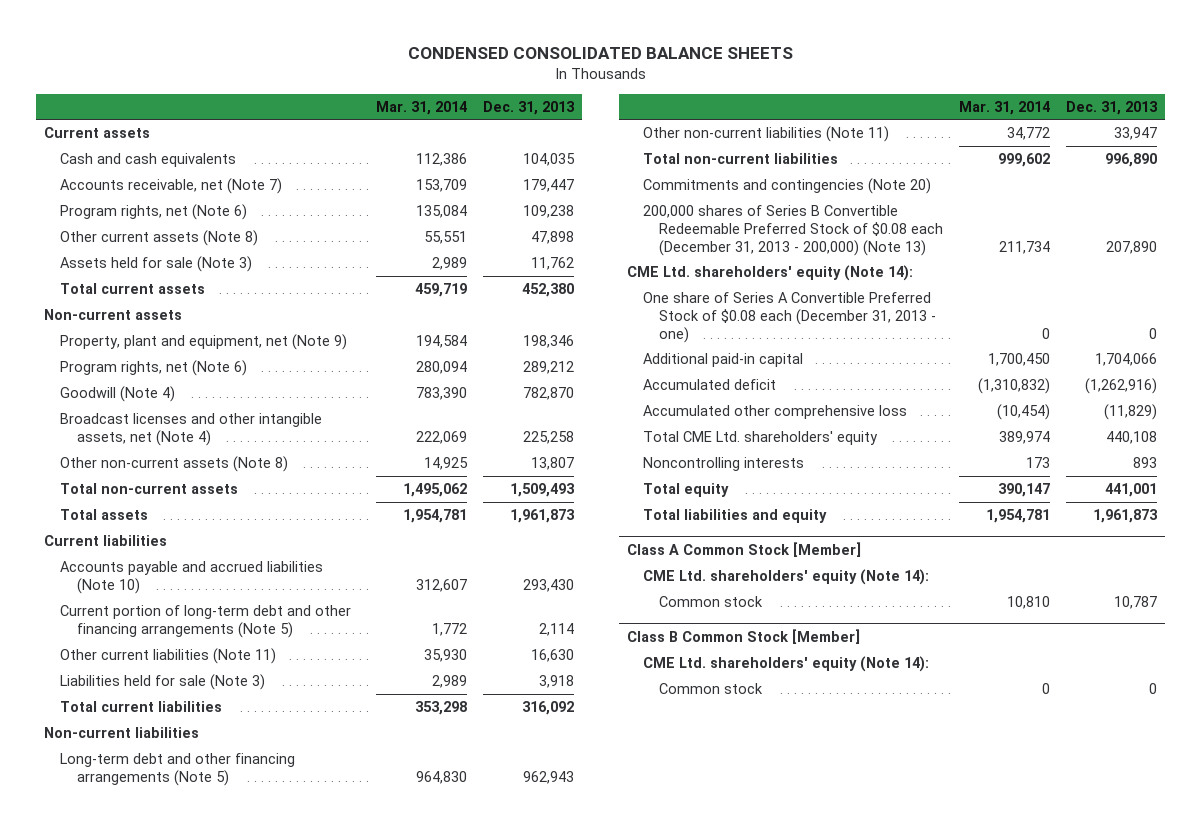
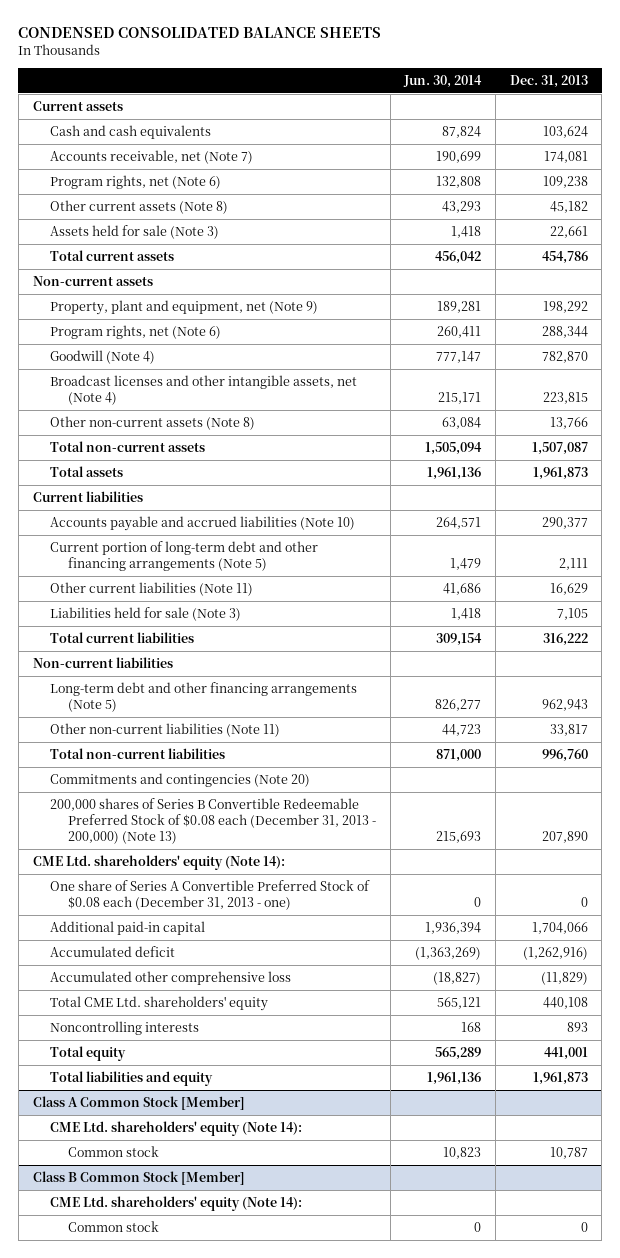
[376,100,468,115] Mar. 31, 2014 -> none
none -> [403,75,483,89] Jun. 30, 2014
[523,153,576,167] 104,035 -> [542,126,588,139] 103,624
[523,179,575,193] 179,447 -> [543,151,588,164] 174,081
[531,231,575,245] 47,898 -> [549,201,588,214] 45,182
[531,257,575,271] 11,762 -> [549,226,588,239] 22,661
[522,283,575,298] 452,380 -> [541,251,588,265] 454,786
[523,335,575,349] 198,346 -> [542,301,588,314] 198,292
[523,361,575,375] 289,212 -> [541,326,588,339] 288,344
[523,430,575,444] 225,258 -> [542,392,588,405] 223,815
[531,457,575,471] 13,807 -> [549,417,588,430] 13,766
[510,483,576,498] 1,509,493 -> [531,442,588,456] 1,507,087
[523,578,575,592] 293,430 -> [541,517,588,530] 290,377
[539,622,575,636] 2,114 -> [558,558,588,571] 2,111
[531,649,575,663] 16,630 -> [549,583,588,596] 16,629
[539,675,575,689] 3,918 -> [556,608,588,621] 7,105
[522,701,575,716] 316,092 -> [542,633,588,647] 316,222
[1114,127,1158,141] 33,947 -> [549,724,588,737] 33,817
[1105,153,1158,168] 996,890 -> [541,749,588,763] 996,760

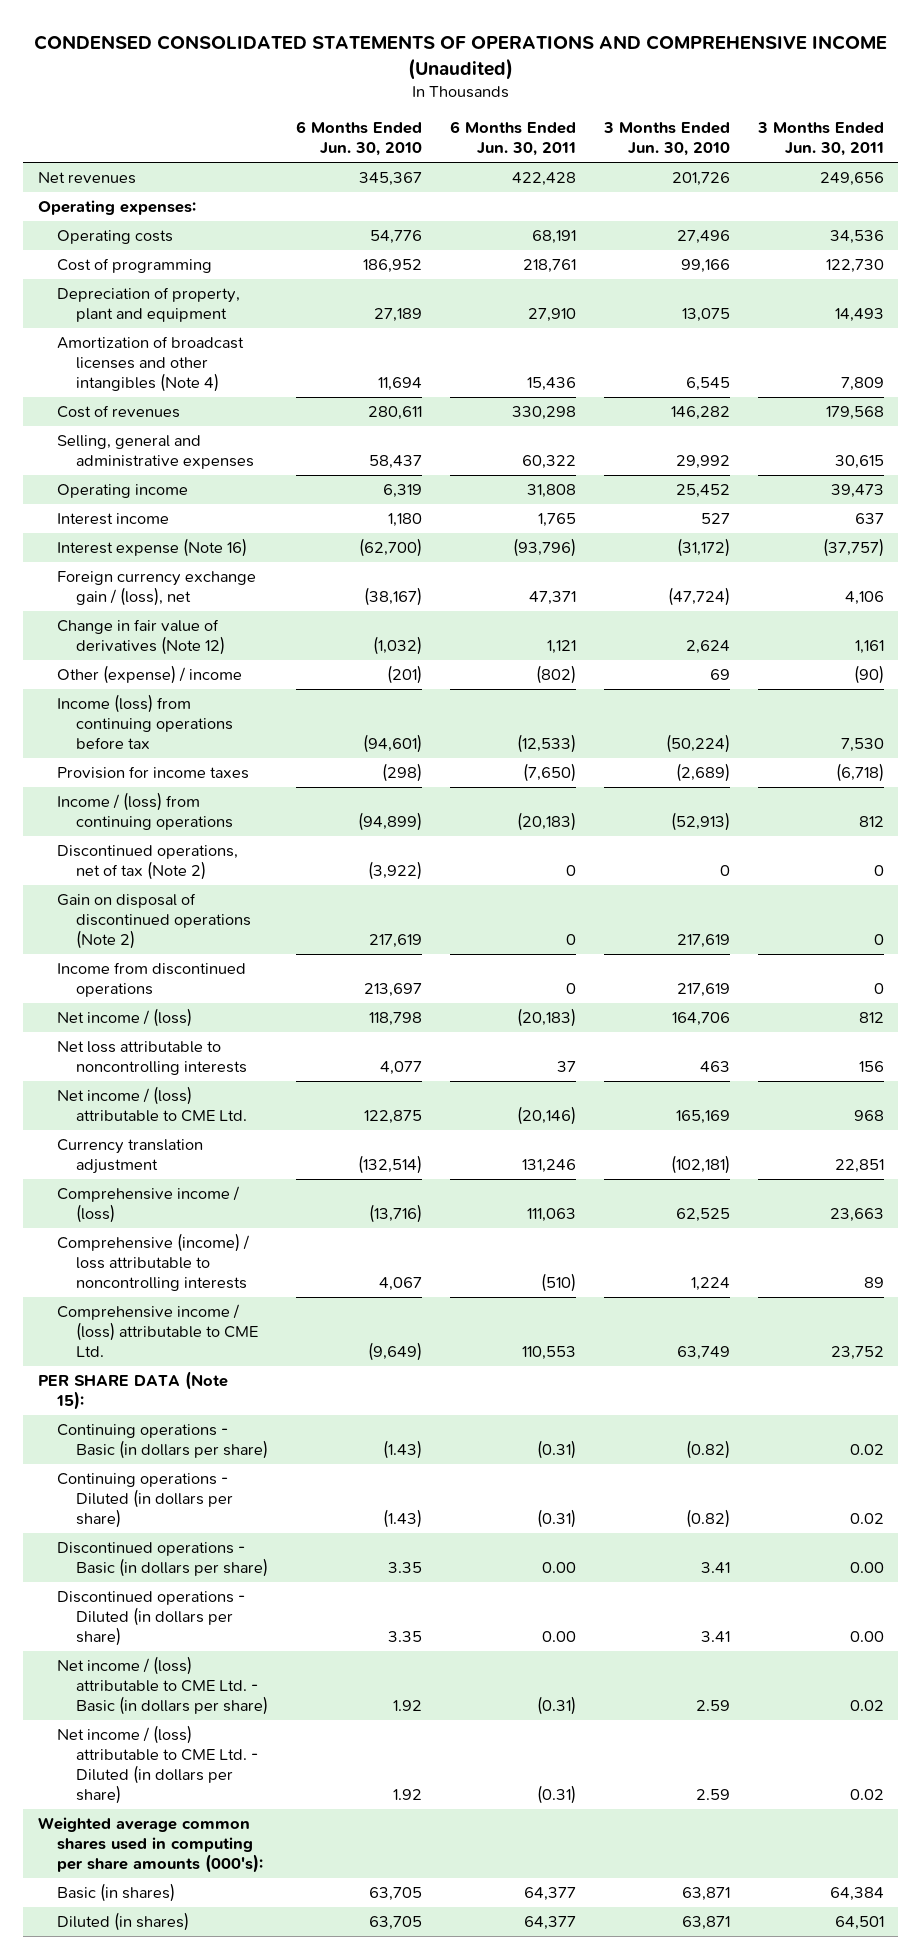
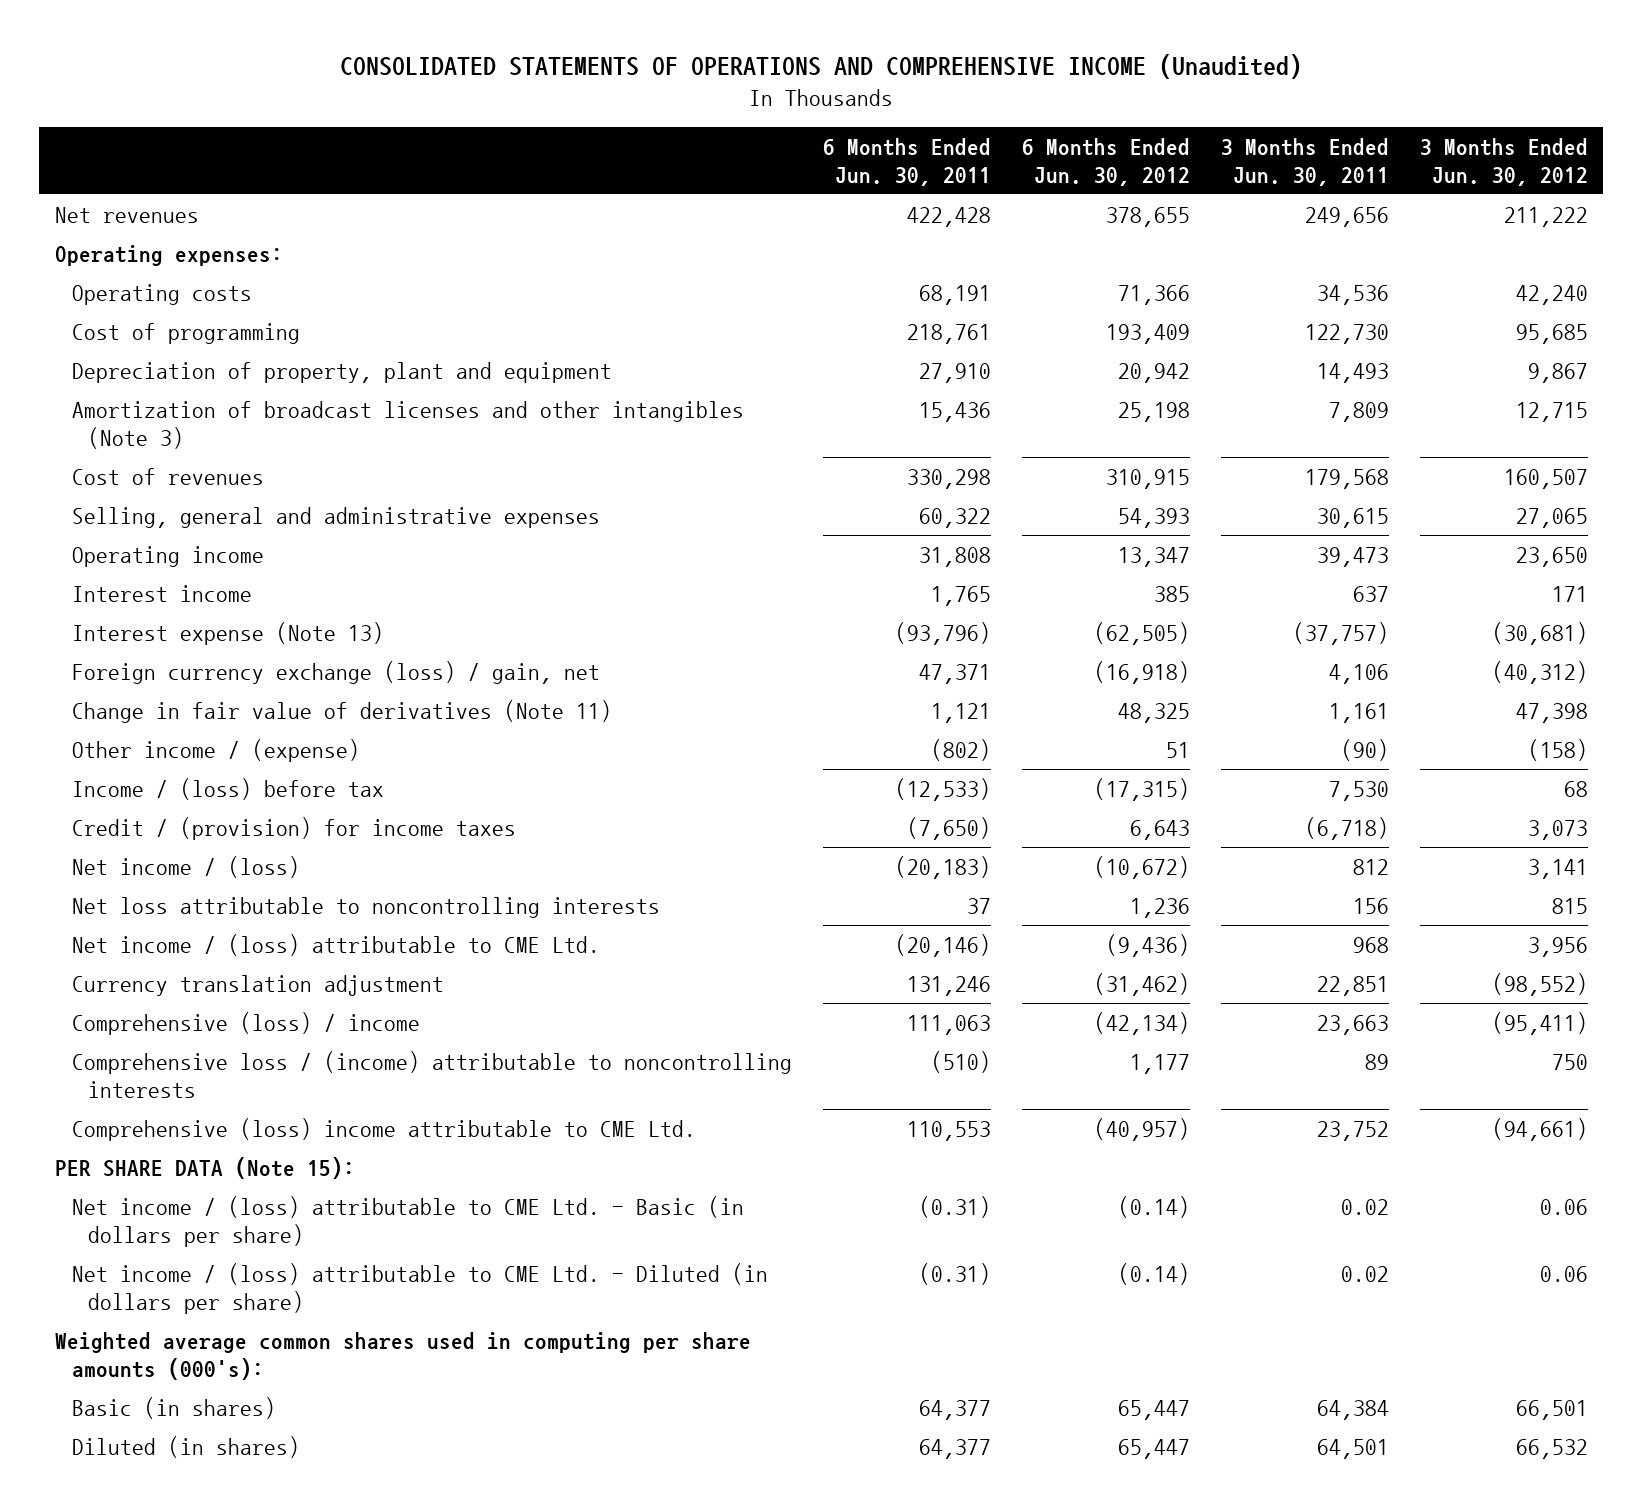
[33,35,887,80] CONDENSED CONSOLIDATED STATEMENTS OF OPERATIONS AND COMPREHENSIVE INCOME (Unaudited) -> [340,54,1303,80] CONSOLIDATED STATEMENTS OF OPERATIONS AND COMPREHENSIVE INCOME (Unaudited)
[295,121,422,157] 6 Months Ended Jun. 30, 2010 -> none
[603,122,731,157] 3 Months Ended Jun. 30, 2010 -> none
none -> [1021,137,1190,186] 6 Months Ended Jun. 30, 2012
none -> [1419,137,1588,186] 3 Months Ended Jun. 30, 2012
[56,336,244,393] Amortization of broadcast licenses and other intangibles (Note 4) -> [71,400,744,449] Amortization of broadcast licenses and other intangibles (Note 3)
[56,792,233,831] Income / (loss) from continuing operations -> none
[56,845,238,881] Discontinued operations, net of tax (Note 2) -> none
[56,893,251,950] Gain on disposal of discontinued operations (Note 2) -> none
[56,962,246,998] Income from discontinued operations -> none
[56,538,247,558] Interest expense (Note 16) -> [71,621,384,645] Interest expense (Note 13)
[56,571,256,607] Foreign currency exchange gain / (loss), net -> [71,660,600,684] Foreign currency exchange (loss) / gain, net
[56,619,225,656] Change in fair value of derivatives (Note 12) -> [71,699,612,723] Change in fair value of derivatives (Note 11)
[56,665,242,685] Other (expense) / income -> [71,738,360,762] Other income / (expense)
[56,694,233,750] Income (loss) from continuing operations before tax -> [71,777,384,800] Income / (loss) before tax
[56,766,249,780] Provision for income taxes -> [71,816,516,840] Credit / (provision) for income taxes
[56,1186,240,1224] Comprehensive income / (loss) -> [71,1011,420,1035] Comprehensive (loss) / income
[56,1233,250,1292] Comprehensive (income) / loss attributable to noncontrolling interests -> [71,1050,792,1098] Comprehensive loss / (income) attributable to noncontrolling interests
[56,1304,258,1358] Comprehensive income / (loss) attributable to CME Ltd. -> [71,1117,696,1141] Comprehensive (loss) income attributable to CME Ltd.
[56,1424,268,1460] Continuing operations - Basic (in dollars per share) -> none
[56,1473,233,1529] Continuing operations - Diluted (in dollars per share) -> none
[56,1542,268,1578] Discontinued operations - Basic (in dollars per share) -> none
[56,1591,245,1647] Discontinued operations - Diluted (in dollars per share) -> none

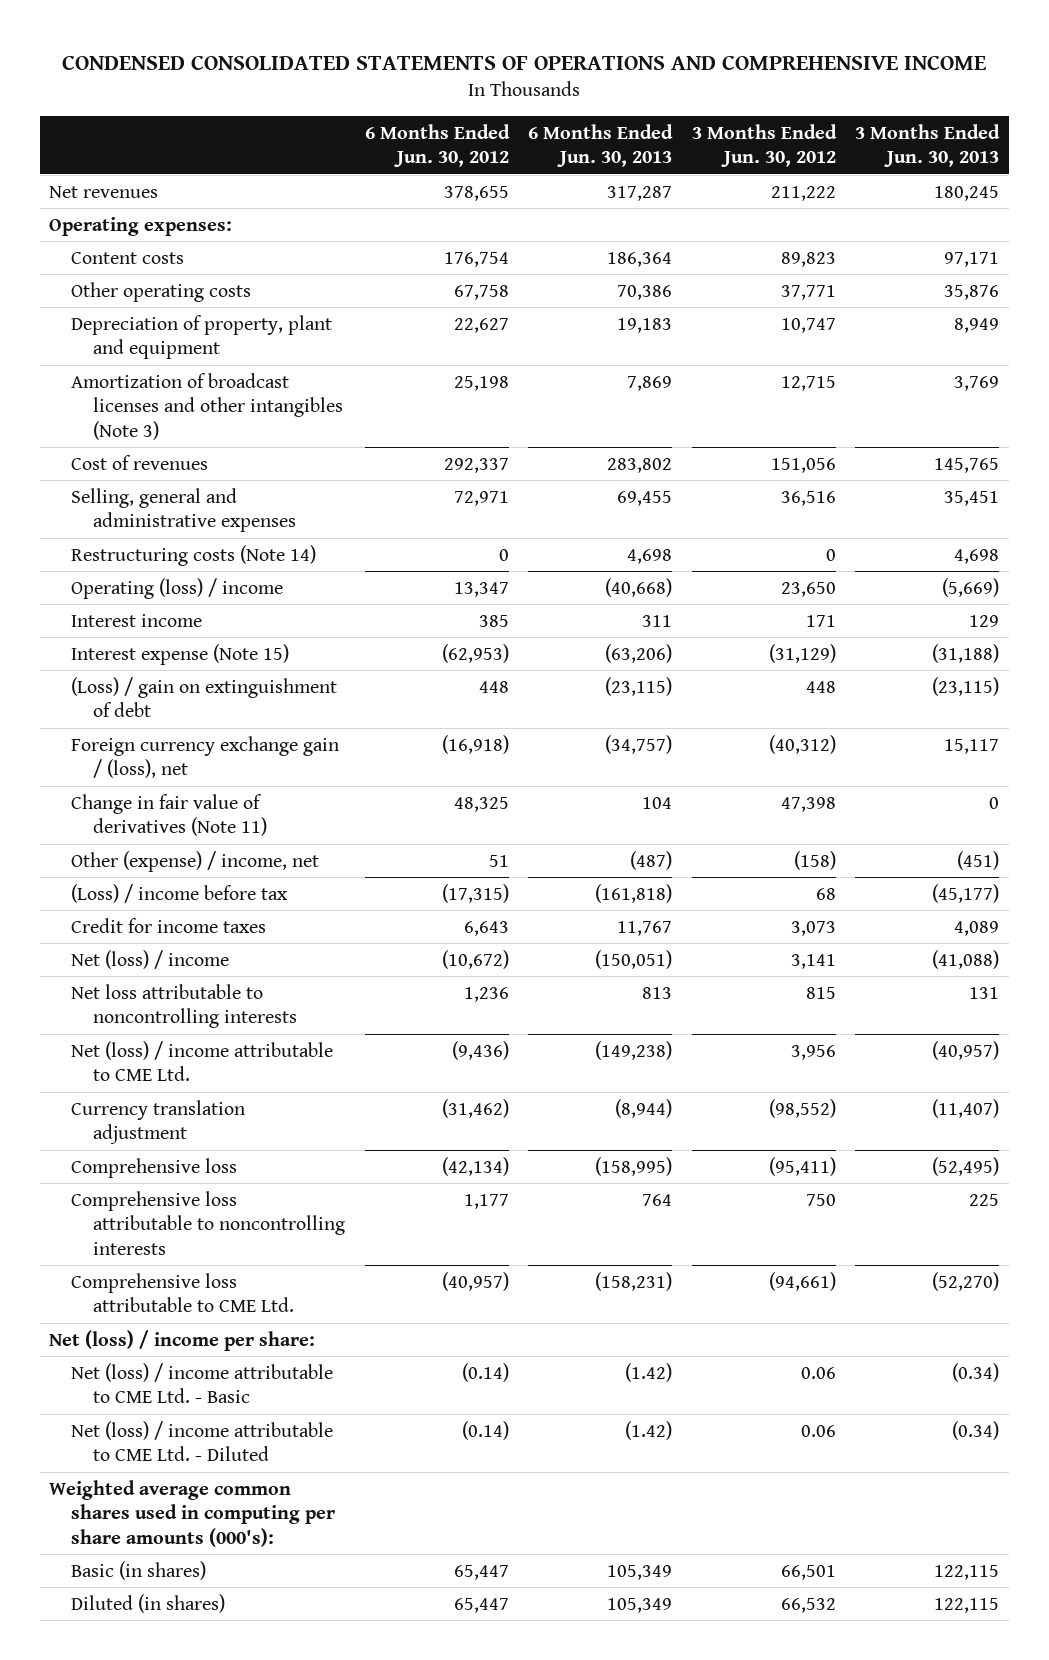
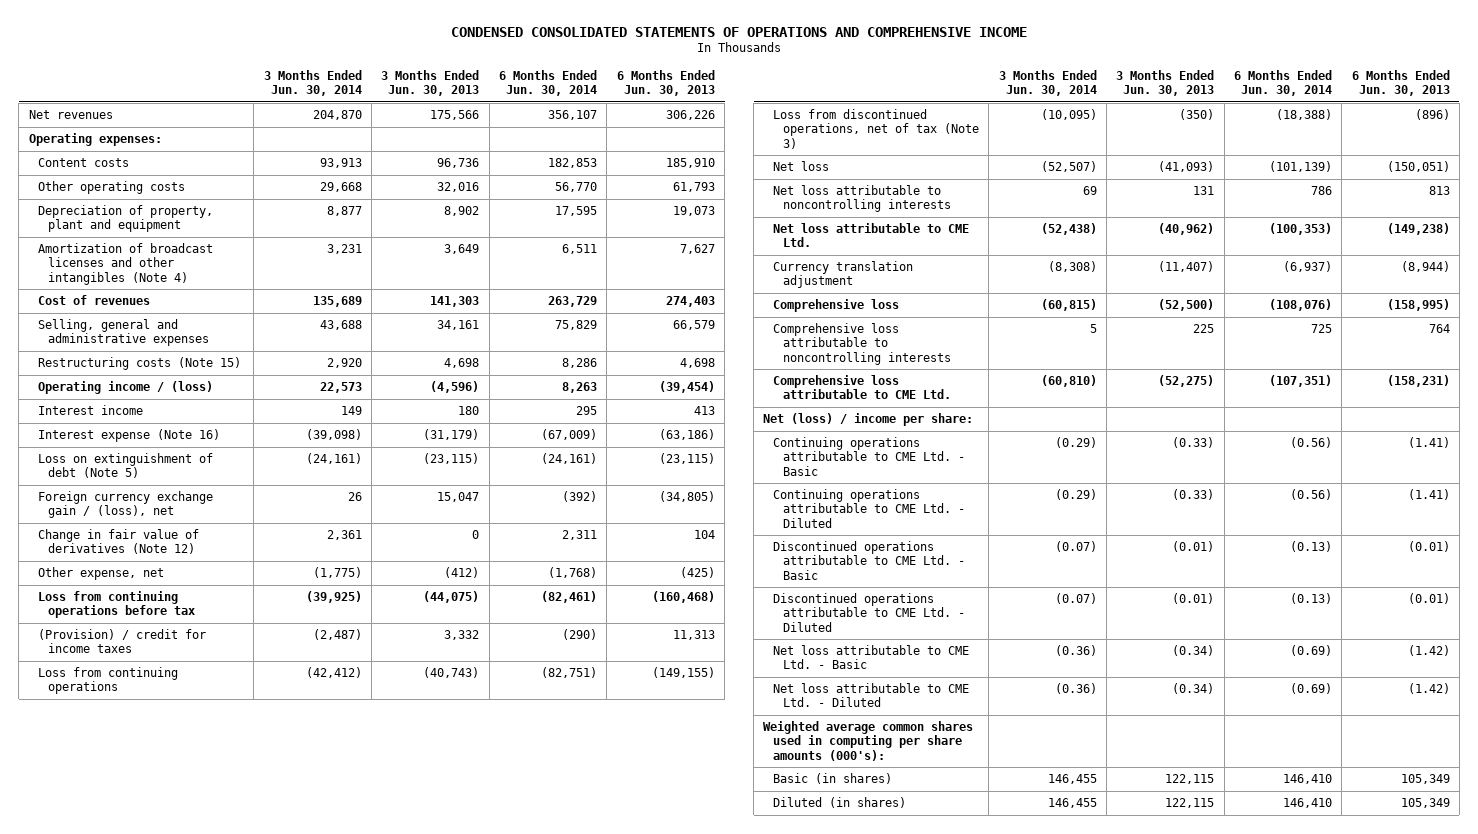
[364,123,510,168] 6 Months Ended Jun. 30, 2012 -> none
[691,123,837,168] 3 Months Ended Jun. 30, 2012 -> none
none -> [263,69,362,97] 3 Months Ended Jun. 30, 2014
none -> [499,69,598,97] 6 Months Ended Jun. 30, 2014
[607,185,673,201] 317,287 -> [665,109,715,120] 306,226
[934,185,1000,201] 180,245 -> [430,109,480,120] 175,566
[607,251,673,267] 186,364 -> [665,157,715,168] 185,910
[944,251,1000,267] 97,171 -> [437,157,480,168] 96,736
[617,284,673,300] 70,386 -> [672,181,715,192] 61,793
[944,284,1000,300] 35,876 -> [437,181,480,192] 32,016
[617,317,673,333] 19,183 -> [672,205,715,216] 19,073
[954,317,1000,333] 8,949 -> [444,205,480,216] 8,902
[71,372,344,440] Amortization of broadcast licenses and other intangibles (Note 3) -> [38,242,214,285] Amortization of broadcast licenses and other intangibles (Note 4)
[627,375,673,391] 7,869 -> [679,243,715,254] 7,627
[954,375,1000,391] 3,769 -> [444,243,480,254] 3,649
[607,457,673,473] 283,802 -> [665,295,715,307] 274,403
[934,457,1000,473] 145,765 -> [430,295,480,307] 141,303
[617,490,673,506] 69,455 -> [672,319,715,330] 66,579
[944,490,1000,506] 35,451 -> [437,319,480,330] 34,161
[71,544,317,566] Restructuring costs (Note 14) -> [38,356,242,370] Restructuring costs (Note 15)
[71,577,284,599] Operating (loss) / income -> [38,380,214,394] Operating income / (loss)
[605,577,673,597] (40,668) -> [658,380,715,393] (39,454)
[942,577,1000,597] (5,669) -> [430,380,480,393] (4,596)
[642,614,673,627] 311 -> [693,405,715,415] 413
[969,614,1000,627] 129 -> [458,405,480,415] 180
[71,643,290,665] Interest expense (Note 15) -> [38,428,221,442] Interest expense (Note 16)
[605,643,673,663] (63,206) -> [658,428,715,440] (63,186)
[932,643,1000,663] (31,188) -> [423,428,480,440] (31,179)
[71,676,338,718] (Loss) / gain on extinguishment of debt -> [38,452,214,479] Loss on extinguishment of debt (Note 5)
[605,734,673,754] (34,757) -> [658,490,715,502] (34,805)
[944,738,1000,754] 15,117 -> [437,491,480,502] 15,047
[71,793,268,837] Change in fair value of derivatives (Note 11) -> [38,528,200,555] Change in fair value of derivatives (Note 12)
[71,850,320,872] Other (expense) / income, net -> [38,566,165,580] Other expense, net
[630,850,673,870] (487) -> [679,566,715,578] (425)
[957,850,1000,870] (451) -> [444,566,480,578] (412)
[71,883,289,903] (Loss) / income before tax -> [38,590,195,619] Loss from continuing operations before tax
[595,883,673,903] (161,818) -> [651,590,715,603] (160,468)
[932,883,1000,903] (45,177) -> [423,590,480,603] (44,075)
[71,917,267,933] Credit for income taxes -> [38,628,207,654] (Provision) / credit for income taxes
[617,920,673,936] 11,767 -> [672,629,715,640] 11,313
[954,920,1000,936] 4,089 -> [444,629,480,640] 3,332
none -> [38,666,179,695] Loss from continuing operations
none -> [773,108,979,149] Loss from discontinued operations, net of tax (Note 3)
[71,949,230,969] Net (loss) / income -> [773,160,830,171] Net loss
[932,949,1000,969] (41,088) -> [1158,160,1215,172] (41,093)
[71,1040,334,1082] Net (loss) / income attributable to CME Ltd. -> [773,222,970,248] Net loss attributable to CME Ltd.
[932,1040,1000,1060] (40,957) -> [1158,222,1215,235] (40,962)
[932,1156,1000,1176] (52,495) -> [1158,298,1215,311] (52,500)
[932,1271,1000,1291] (52,270) -> [1158,374,1215,387] (52,275)
none -> [773,436,965,476] Continuing operations attributable to CME Ltd. - Basic
none -> [773,488,965,528] Continuing operations attributable to CME Ltd. - Diluted
none -> [773,540,965,580] Discontinued operations attributable to CME Ltd. - Basic
none -> [773,592,965,632] Discontinued operations attributable to CME Ltd. - Diluted
[71,1362,334,1404] Net (loss) / income attributable to CME Ltd. - Basic -> [773,644,970,670] Net loss attributable to CME Ltd. - Basic
[71,1420,334,1462] Net (loss) / income attributable to CME Ltd. - Diluted -> [773,682,970,708] Net loss attributable to CME Ltd. - Diluted

